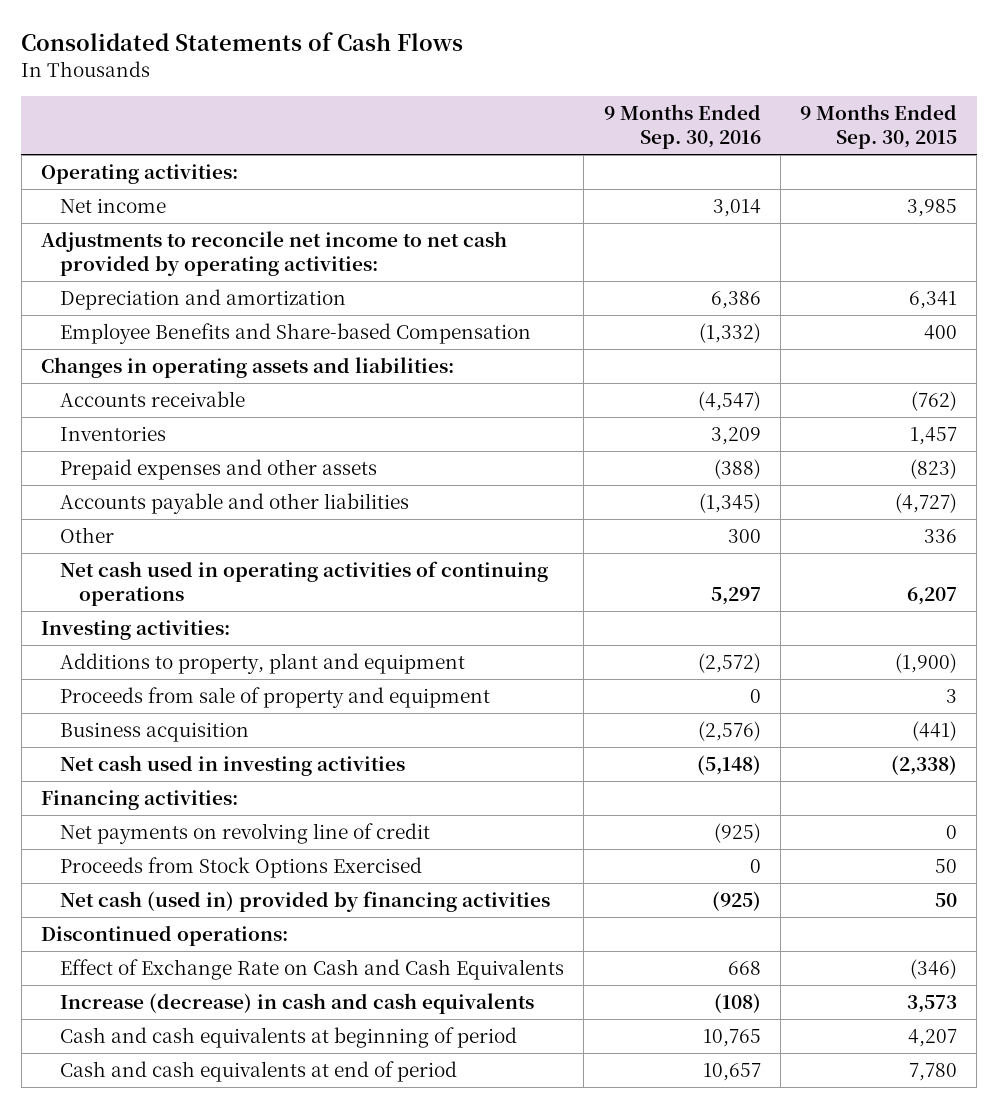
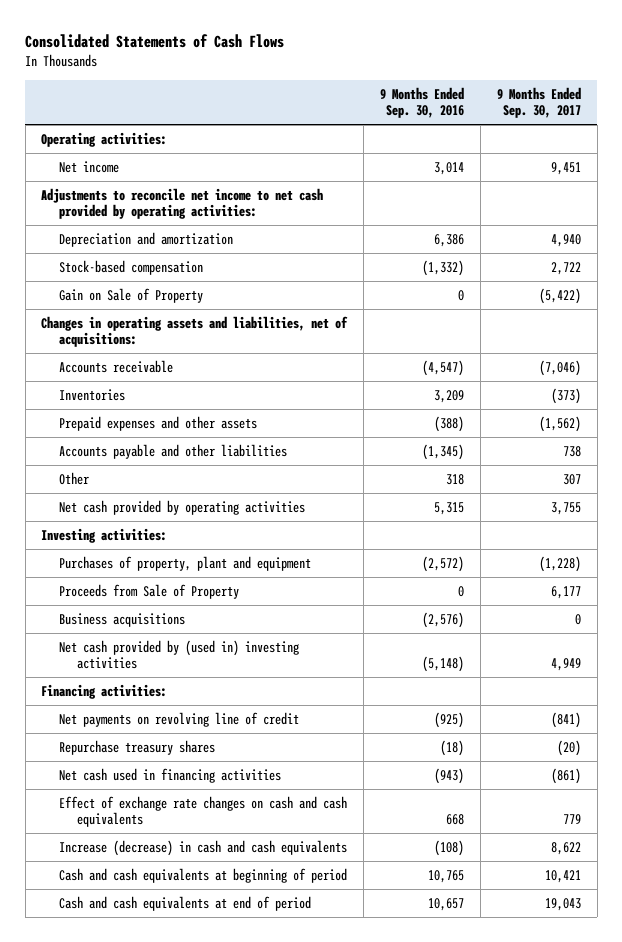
[800,104,958,150] 9 Months Ended Sep. 30, 2015 -> none
none -> [496,86,581,119] 9 Months Ended Sep. 30, 2017
[60,323,532,345] Employee Benefits and Share-based Compensation -> [59,259,204,275] Stock-based compensation
none -> [59,287,204,303] Gain on Sale of Property
[41,357,455,379] Changes in operating assets and liabilities: -> [41,315,349,348] Changes in operating assets and liabilities, net of acquisitions:
[727,529,761,544] 300 -> [446,473,465,485] 318
[60,561,549,607] Net cash used in operating activities of continuing operations -> [59,499,306,515] Net cash provided by operating activities
[710,587,761,606] 5,297 -> [434,501,465,515] 5,315
[60,653,466,675] Additions to property, plant and equipment -> [59,555,312,571] Purchases of property, plant and equipment
[60,687,491,709] Proceeds from sale of property and equipment -> [59,583,240,599] Proceeds from Sale of Property
[60,722,250,743] Business acquisition -> [59,612,186,627] Business acquisitions
[60,755,406,777] Net cash used in investing activities -> [59,639,300,670] Net cash provided by (used in) investing activities
[60,857,423,879] Proceeds from Stock Options Exercised -> none
[41,925,289,947] Discontinued operations: -> none
none -> [59,739,216,755] Repurchase treasury shares
[60,891,551,913] Net cash (used in) provided by financing activities -> [59,767,282,783] Net cash used in financing activities
[711,891,761,912] (925) -> [434,767,465,784] (943)
[60,959,565,981] Effect of Exchange Rate on Cash and Cash Equivalents -> [59,795,348,828] Effect of exchange rate changes on cash and cash equivalents

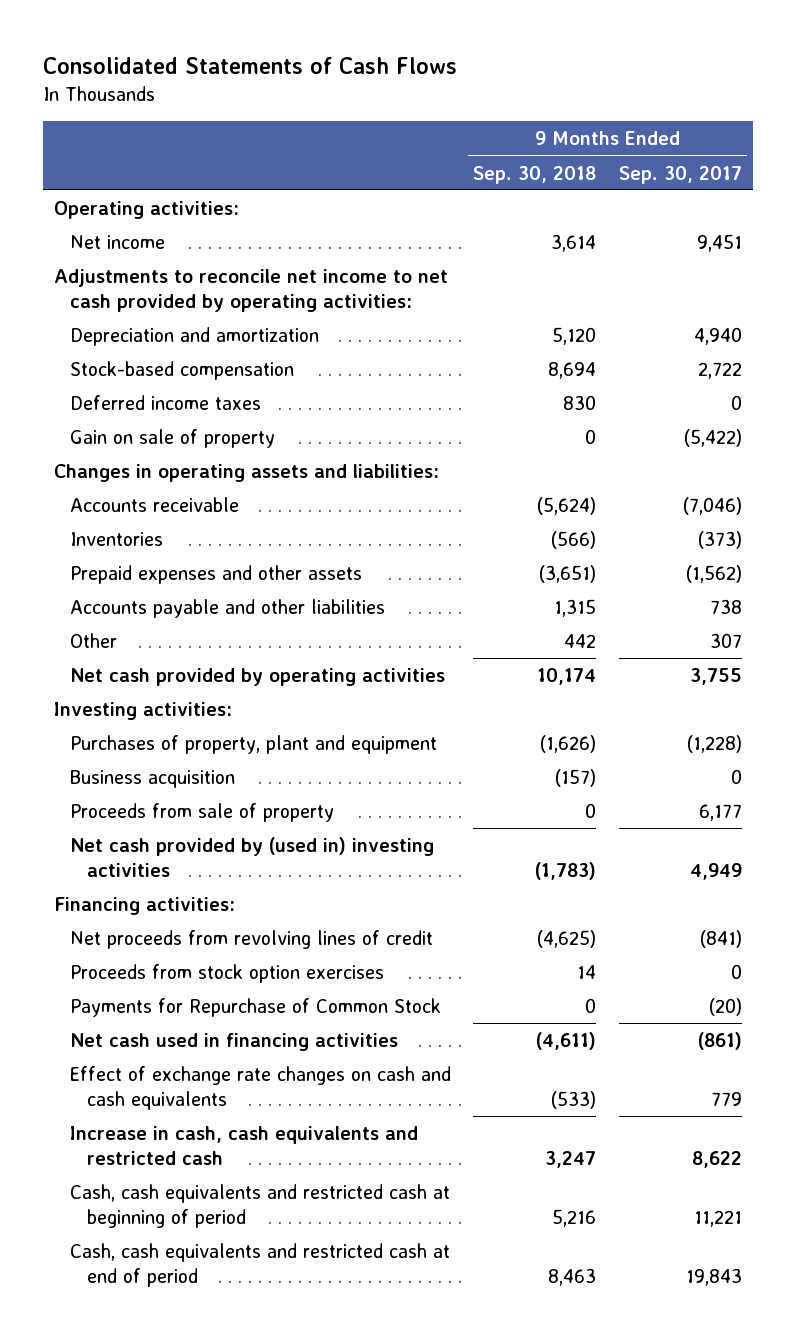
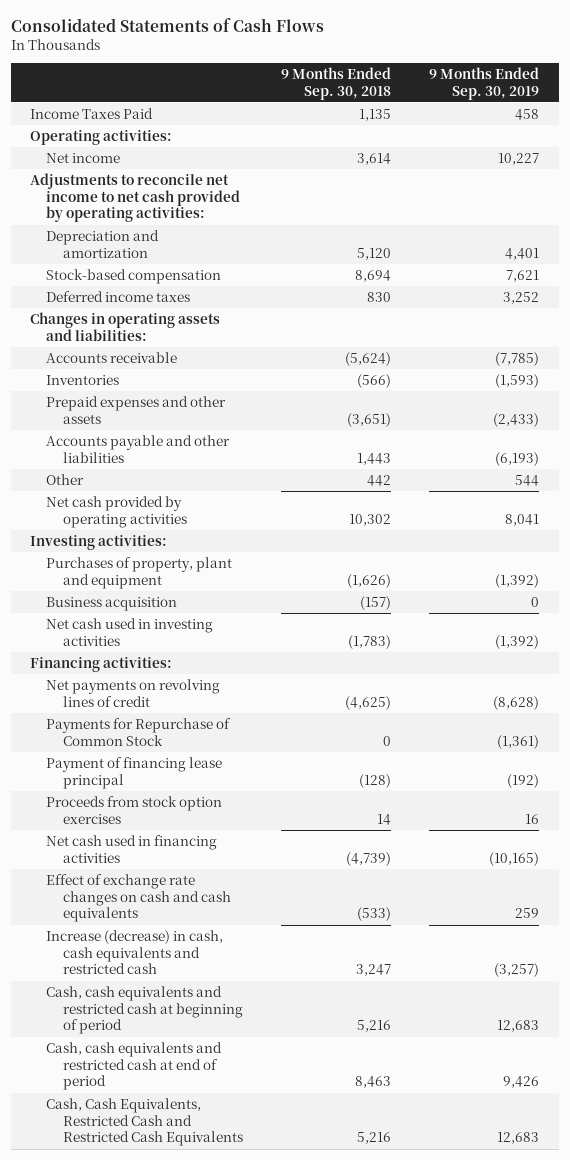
[618,165,742,184] Sep. 30, 2017 -> none
none -> [429,67,540,100] 9 Months Ended Sep. 30, 2019
none -> [30,108,154,120] Income Taxes Paid
[70,429,276,449] Gain on sale of property -> none
[554,599,597,618] 1,315 -> [356,452,391,465] 1,443
[537,668,597,686] 10,174 -> [348,513,391,526] 10,302
[70,803,335,823] Proceeds from sale of property -> none
[70,837,435,878] Net cash provided by (used in) investing activities -> [46,618,214,646] Net cash used in investing activities
[70,930,434,950] Net proceeds from revolving lines of credit -> [46,679,221,707] Net payments on revolving lines of credit
none -> [46,757,223,789] Payment of financing lease principal
[70,964,385,984] Proceeds from stock option exercises -> [46,796,223,824] Proceeds from stock option exercises
[536,1032,597,1051] (4,611) -> [345,851,391,866] (4,739)
[70,1126,419,1166] Increase in cash, cash equivalents and restricted cash -> [46,930,224,975] Increase (decrease) in cash, cash equivalents and restricted cash
none -> [46,1098,243,1147] Cash, Cash Equivalents, Restricted Cash and Restricted Cash Equivalents

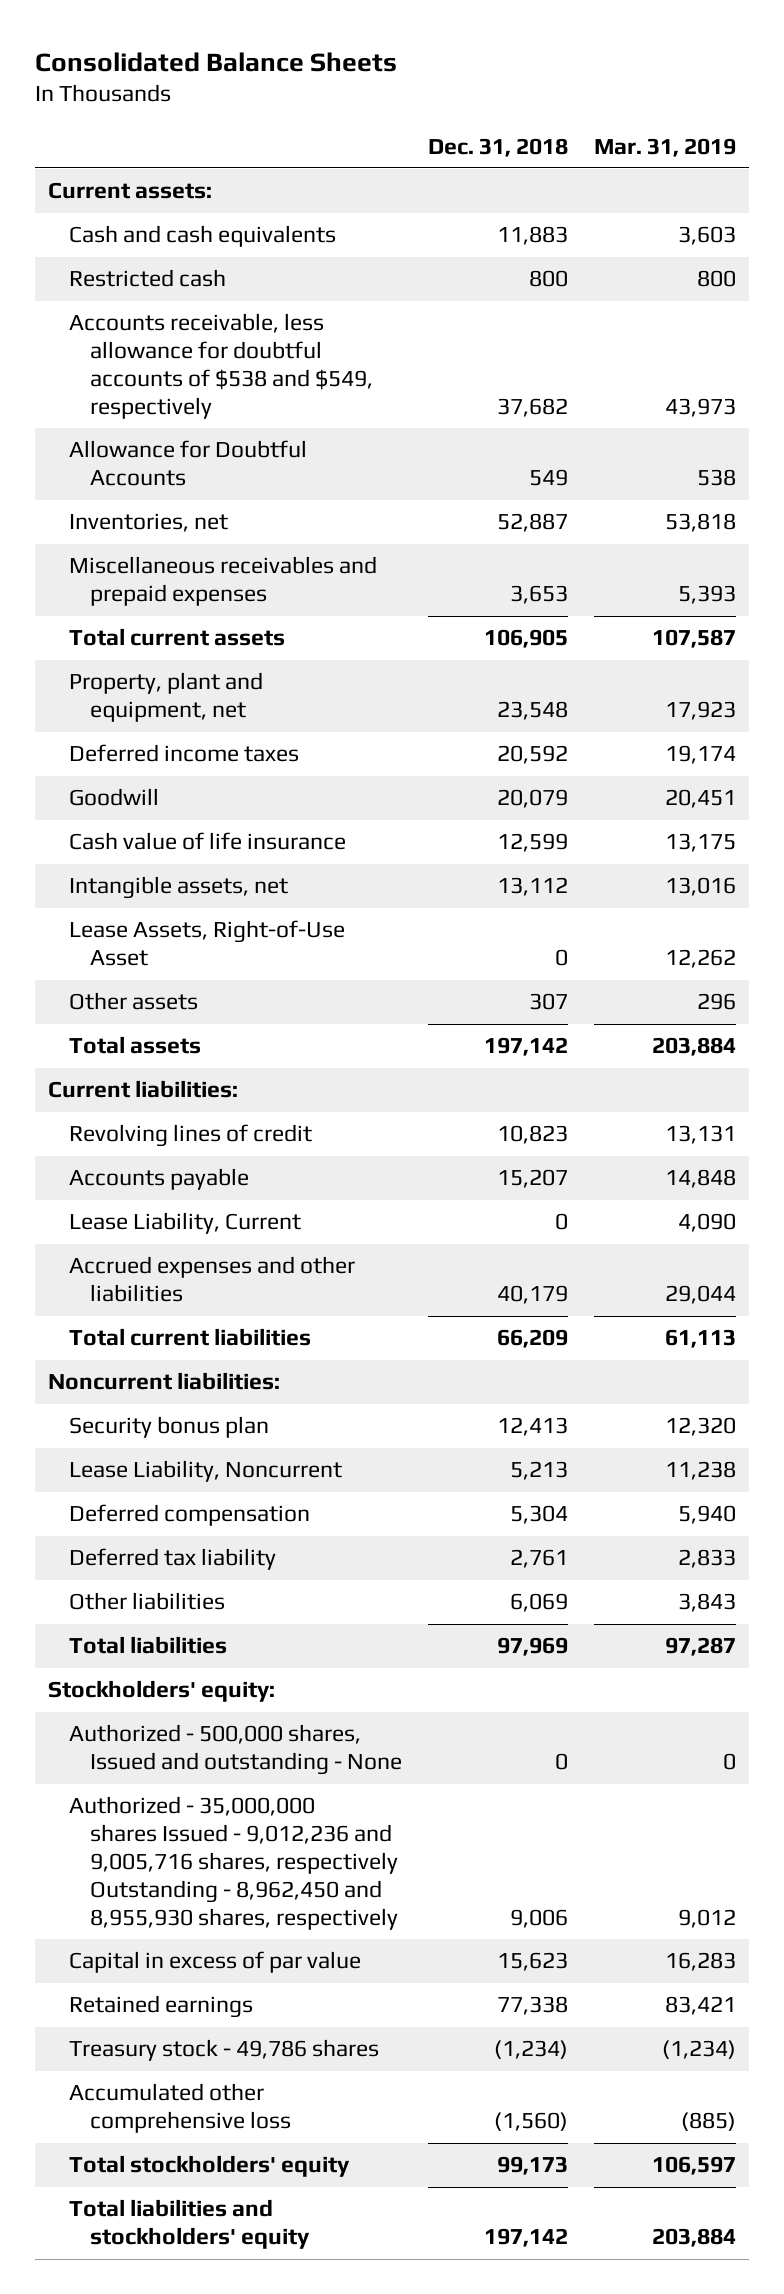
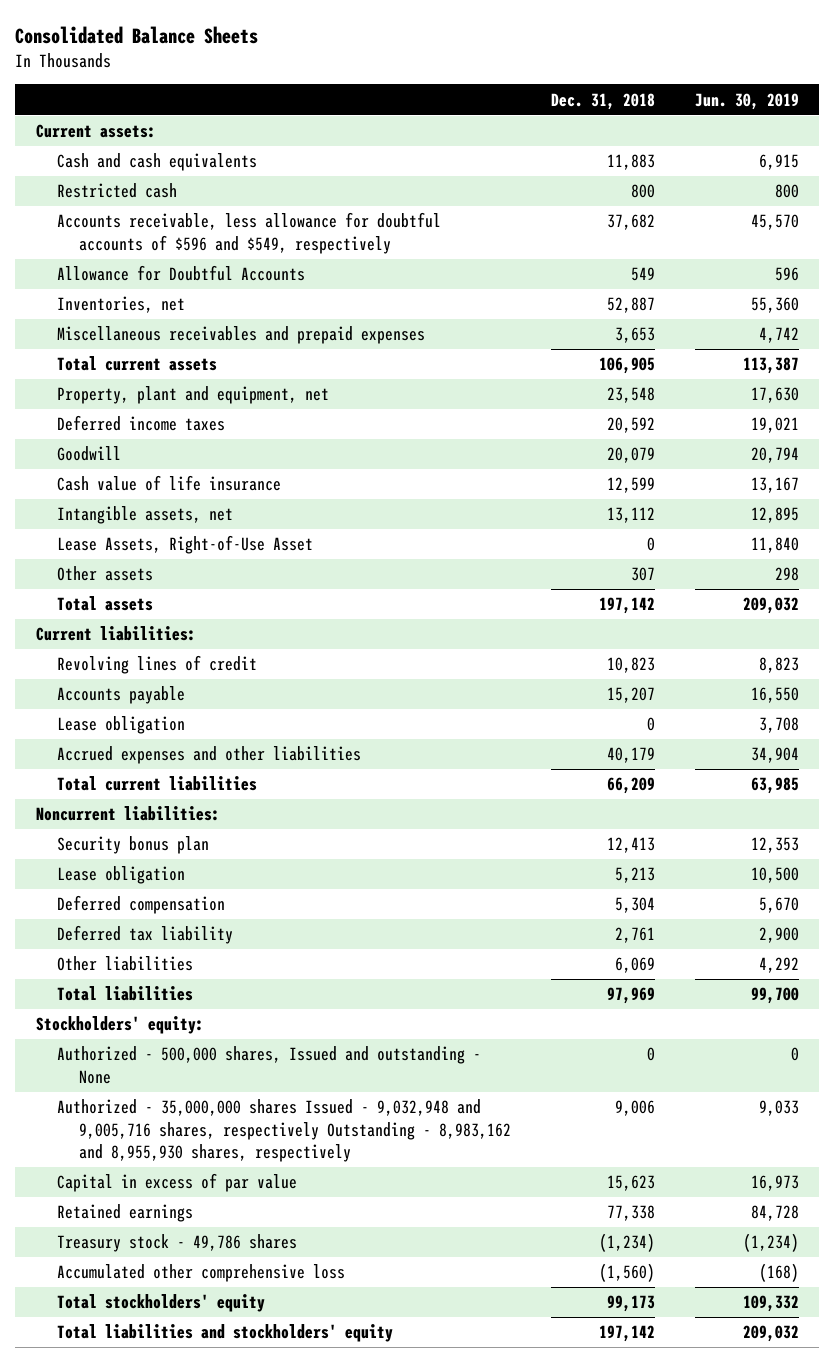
[593,137,736,157] Mar. 31, 2019 -> none
none -> [695,92,800,110] Jun. 30, 2019
[69,313,374,419] Accounts receivable, less allowance for doubtful accounts of $538 and $549, respectively -> [57,212,442,254] Accounts receivable, less allowance for doubtful accounts of $596 and $549, respectively
[69,1212,302,1235] Lease Liability, Current -> [57,716,186,735] Lease obligation
[69,1460,343,1483] Lease Liability, Noncurrent -> [57,866,186,885] Lease obligation
[69,1796,399,1930] Authorized - 35,000,000 shares Issued - 9,012,236 and 9,005,716 shares, respectively Outstanding - 8,962,450 and 8,955,930 shares, respectively -> [57,1099,511,1163] Authorized - 35,000,000 shares Issued - 9,032,948 and 9,005,716 shares, respectively Outstanding - 8,983,162 and 8,955,930 shares, respectively

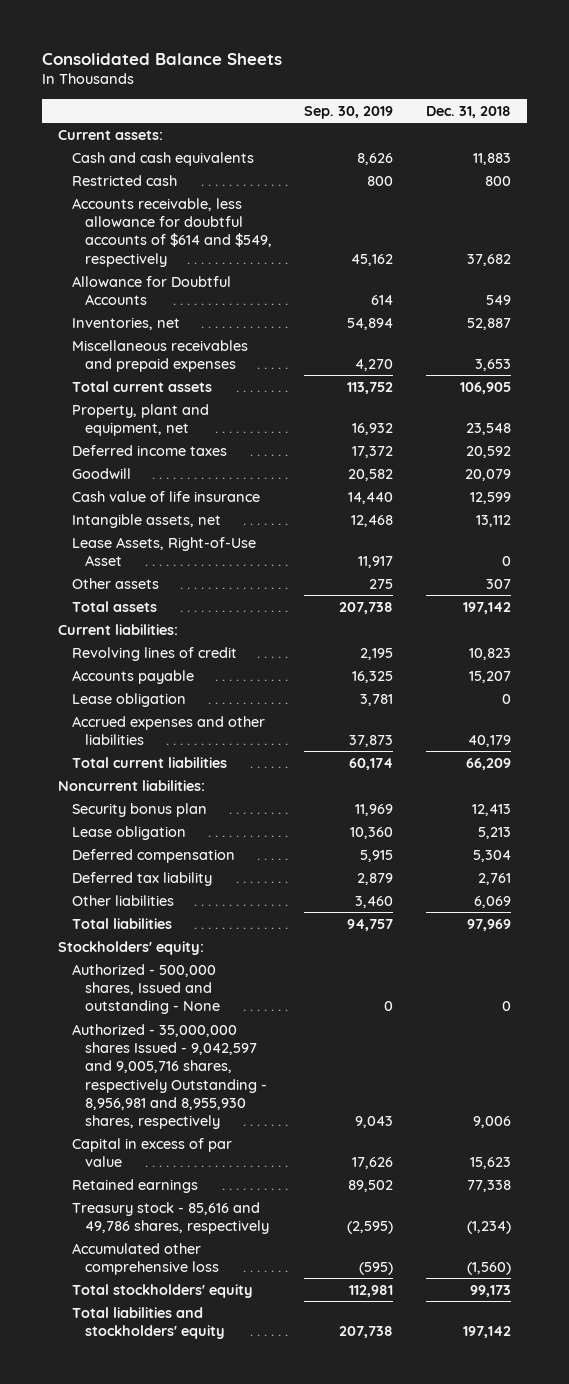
[695,92,800,110] Jun. 30, 2019 -> none
none -> [304,105,394,119] Sep. 30, 2019
[57,212,442,254] Accounts receivable, less allowance for doubtful accounts of $596 and $549, respectively -> [71,197,272,267] Accounts receivable, less allowance for doubtful accounts of $614 and $549, respectively
[57,1099,511,1163] Authorized - 35,000,000 shares Issued - 9,032,948 and 9,005,716 shares, respectively Outstanding - 8,983,162 and 8,955,930 shares, respectively -> [71,1023,267,1130] Authorized - 35,000,000 shares Issued - 9,042,597 and 9,005,716 shares, respectively Outstanding - 8,956,981 and 8,955,930 shares, respectively
[57,1234,298,1253] Treasury stock - 49,786 shares -> [71,1201,269,1235] Treasury stock - 85,616 and 49,786 shares, respectively

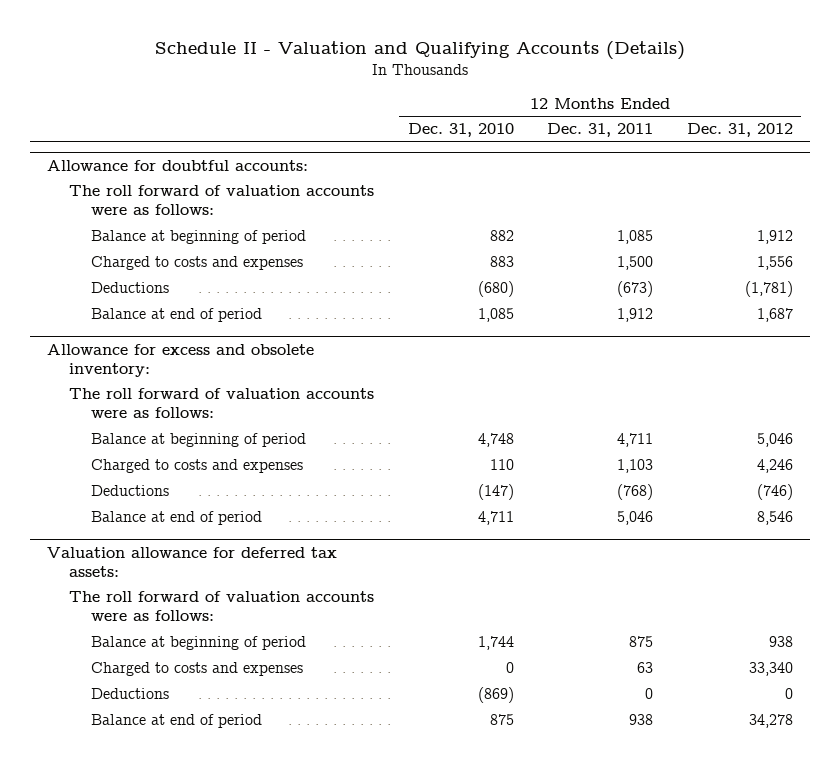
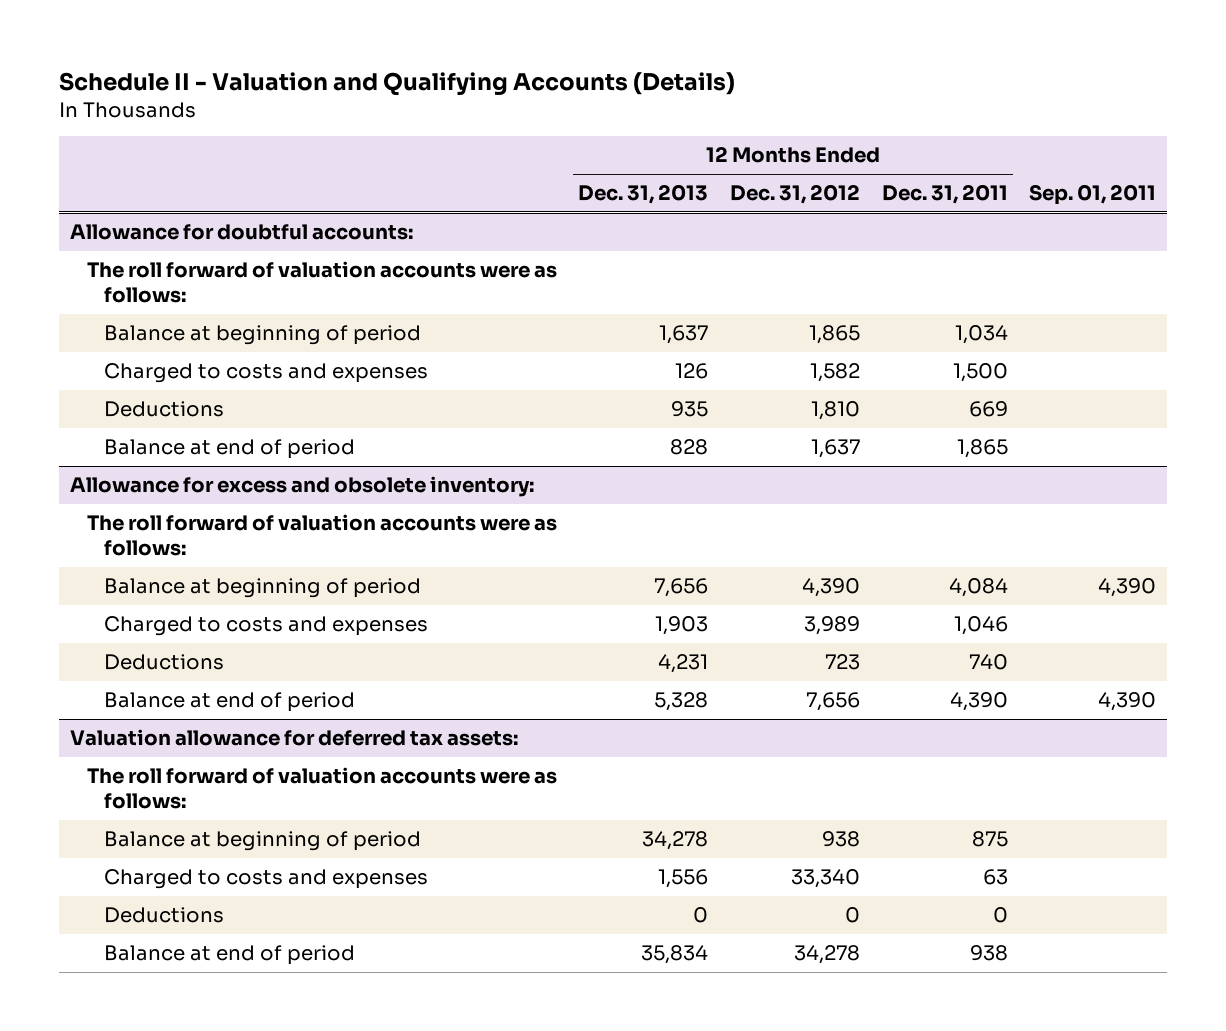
[407,123,514,138] Dec. 31, 2010 -> none
none -> [578,184,709,205] Dec. 31, 2013
none -> [1029,184,1157,206] Sep. 01, 2011
[617,230,654,245] 1,085 -> [954,324,1008,344] 1,034
[756,230,793,245] 1,912 -> [809,324,861,344] 1,865
[756,256,793,271] 1,556 -> [810,362,861,382] 1,582
[617,281,654,298] (673) -> [968,400,1008,417] 669
[744,281,793,298] (1,781) -> [811,400,861,420] 1,810
[617,308,654,323] 1,912 -> [956,438,1008,458] 1,865
[756,308,793,323] 1,687 -> [811,438,861,458] 1,637
[617,433,654,448] 4,711 -> [948,577,1008,597] 4,084
[756,433,793,448] 5,046 -> [802,577,861,597] 4,390
[617,459,654,474] 1,103 -> [953,615,1008,635] 1,046
[756,459,793,474] 4,246 -> [804,615,861,635] 3,989
[617,484,654,501] (768) -> [968,653,1008,670] 740
[756,484,793,501] (746) -> [825,653,861,670] 723
[617,511,654,526] 5,046 -> [949,691,1008,711] 4,390
[756,511,793,526] 8,546 -> [806,691,861,711] 7,656

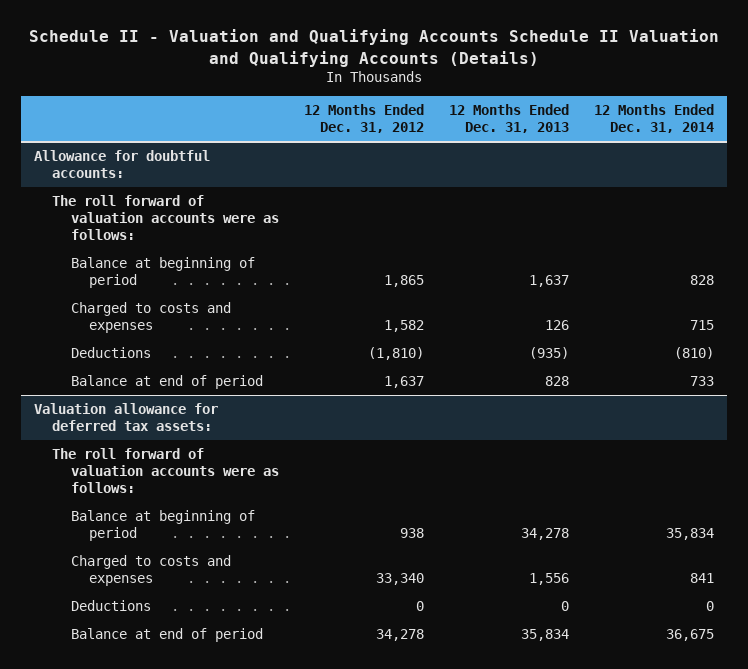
[59,71,736,96] Schedule II - Valuation and Qualifying Accounts (Details) -> [28,29,719,67] Schedule II - Valuation and Qualifying Accounts Schedule II Valuation and Qualifying Accounts (Details)
[881,184,1008,205] Dec. 31, 2011 -> none
[1029,184,1157,206] Sep. 01, 2011 -> none
none -> [594,104,715,134] 12 Months Ended Dec. 31, 2014
[671,400,709,417] 935 -> [529,346,570,359] (935)
[811,400,861,420] 1,810 -> [367,346,424,360] (1,810)
[70,475,535,497] Allowance for excess and obsolete inventory: -> none
[86,513,557,556] The roll forward of valuation accounts were as follows: -> none
[103,577,421,598] Balance at beginning of period -> none
[103,615,428,636] Charged to costs and expenses -> none
[103,653,224,670] Deductions -> none
[103,691,355,712] Balance at end of period -> none

